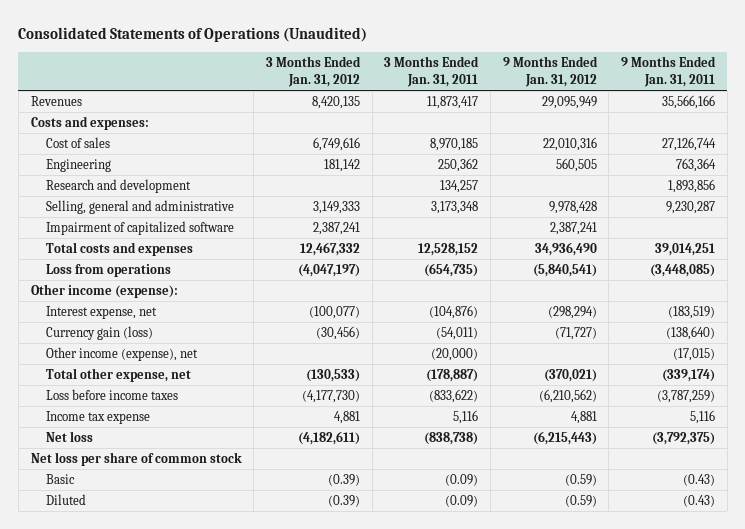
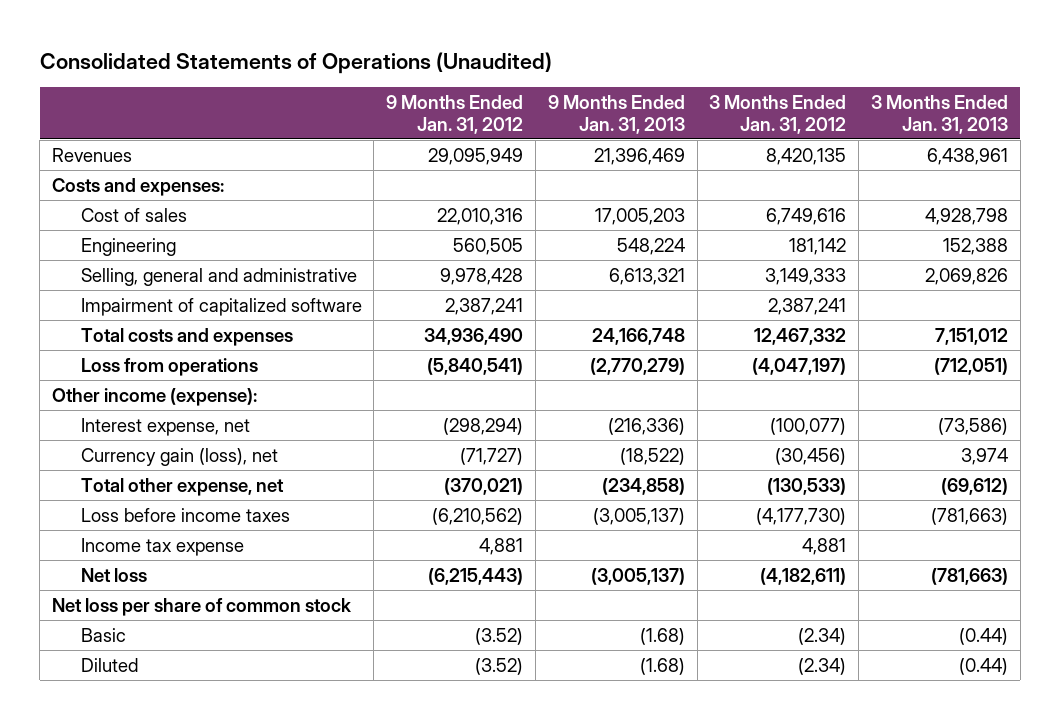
[384,56,480,88] 3 Months Ended Jan. 31, 2011 -> none
[620,56,716,88] 9 Months Ended Jan. 31, 2011 -> none
none -> [547,95,685,134] 9 Months Ended Jan. 31, 2013
none -> [870,95,1008,134] 3 Months Ended Jan. 31, 2013
[45,179,191,194] Research and development -> none
[45,347,198,362] Other income (expense), net -> none
[45,326,153,341] Currency gain (loss) -> [80,447,278,466] Currency gain (loss), net
[327,474,360,487] (0.39) -> [798,627,847,645] (2.34)
[564,474,597,487] (0.59) -> [475,627,524,645] (3.52)
[327,495,360,508] (0.39) -> [798,657,847,675] (2.34)
[564,495,597,508] (0.59) -> [475,657,524,675] (3.52)

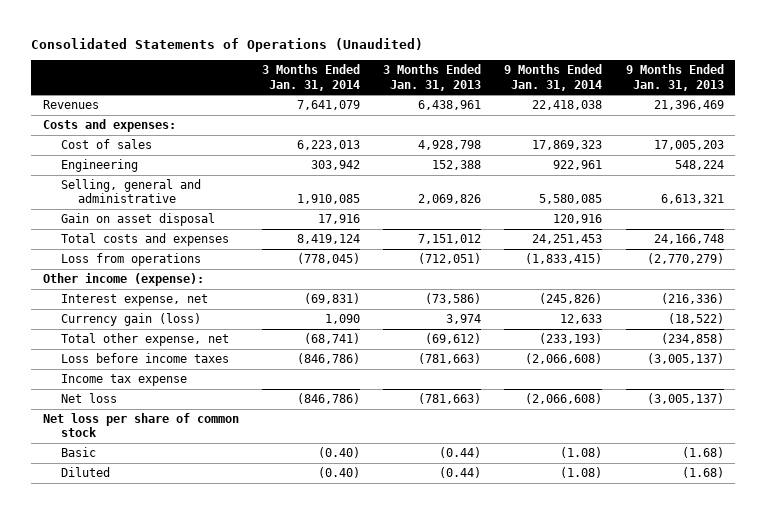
[386,95,524,134] 9 Months Ended Jan. 31, 2012 -> none
[709,95,847,134] 3 Months Ended Jan. 31, 2012 -> none
none -> [262,64,361,91] 3 Months Ended Jan. 31, 2014
none -> [504,64,603,91] 9 Months Ended Jan. 31, 2014
[80,297,362,316] Impairment of capitalized software -> none
none -> [60,212,215,226] Gain on asset disposal
[80,447,278,466] Currency gain (loss), net -> [60,312,201,326] Currency gain (loss)

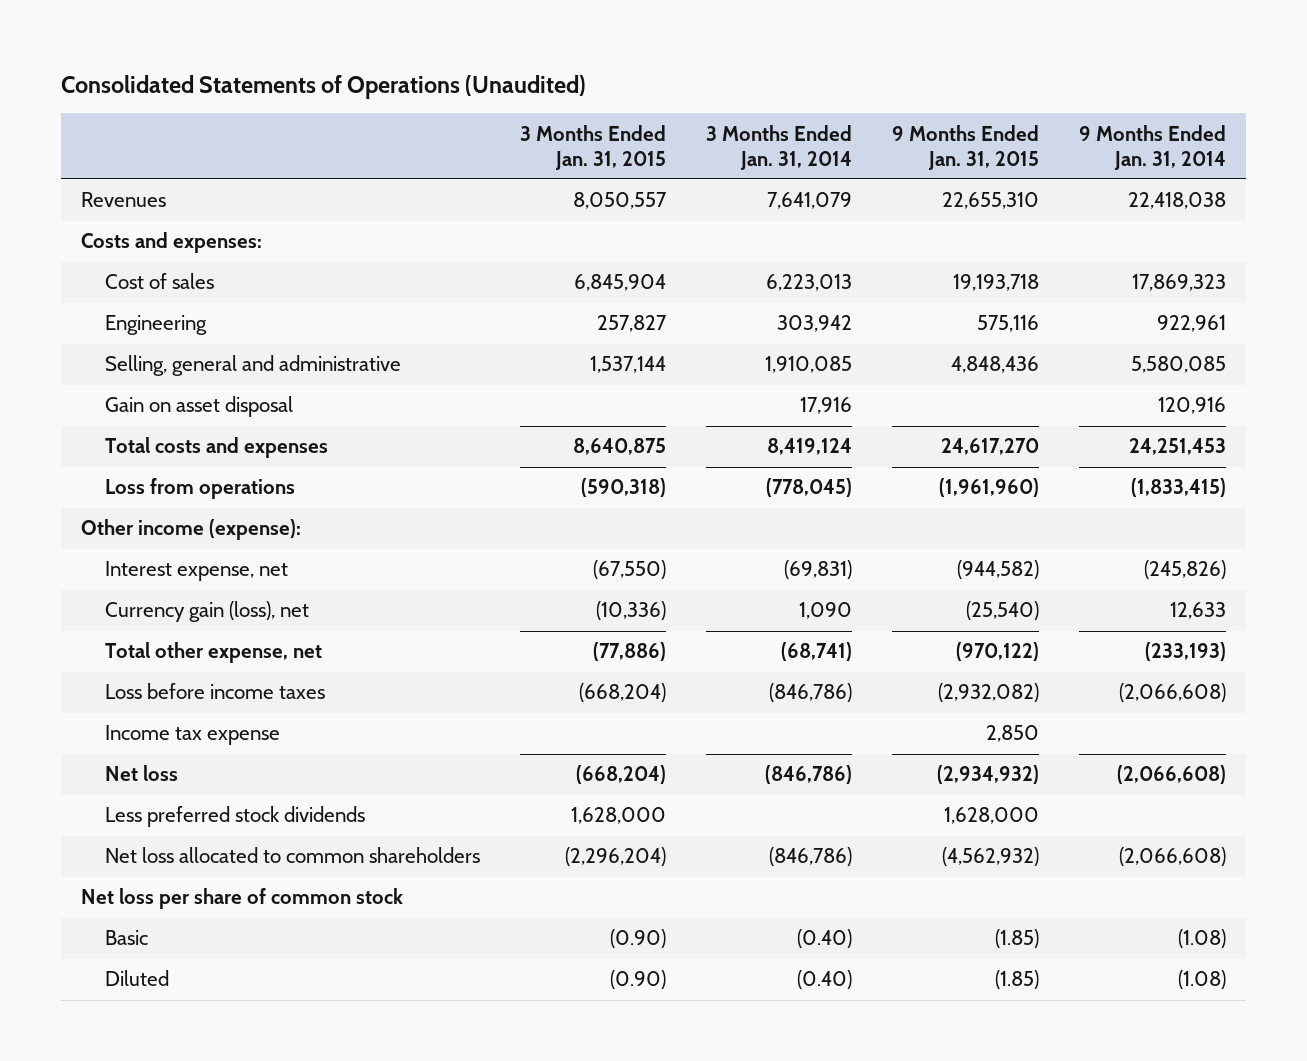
[383,64,482,91] 3 Months Ended Jan. 31, 2013 -> none
[625,64,724,91] 9 Months Ended Jan. 31, 2013 -> none
none -> [520,124,667,170] 3 Months Ended Jan. 31, 2015
none -> [892,124,1040,170] 9 Months Ended Jan. 31, 2015
[60,312,201,326] Currency gain (loss) -> [105,601,310,623] Currency gain (loss), net
none -> [105,806,366,828] Less preferred stock dividends
none -> [105,847,481,864] Net loss allocated to common shareholders

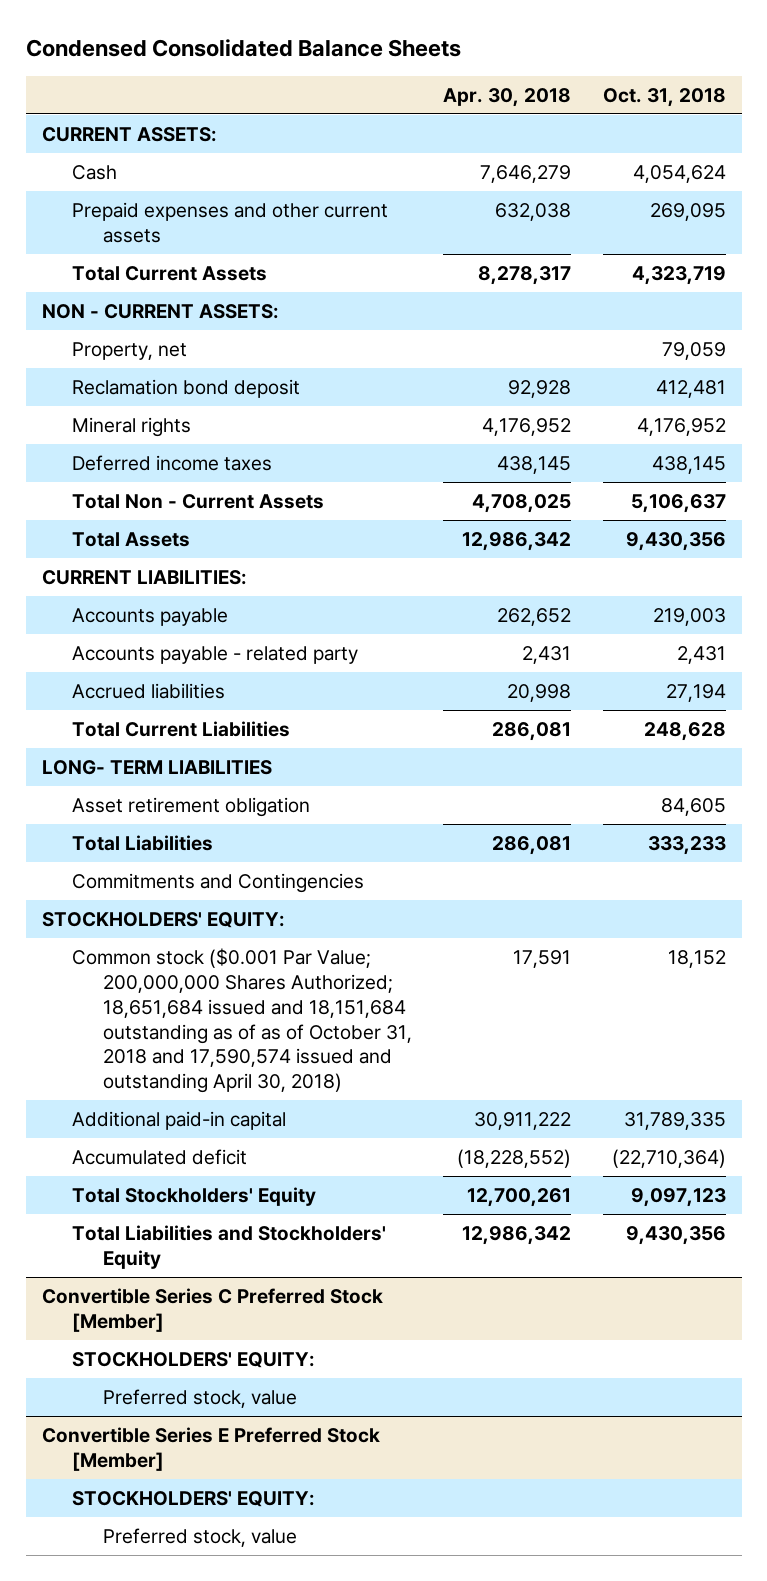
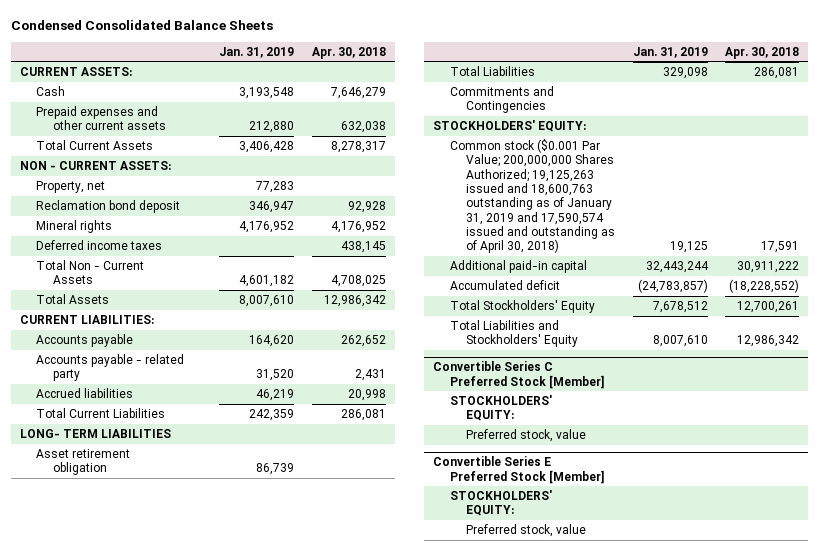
[602,87,726,107] Oct. 31, 2018 -> none
none -> [219,46,295,58] Jan. 31, 2019
[72,947,412,1094] Common stock ($0.001 Par Value; 200,000,000 Shares Authorized; 18,651,684 issued and 18,151,684 outstanding as of as of October 31, 2018 and 17,590,574 issued and outstanding April 30, 2018) -> [449,139,616,254] Common stock ($0.001 Par Value; 200,000,000 Shares Authorized; 19,125,263 issued and 18,600,763 outstanding as of January 31, 2019 and 17,590,574 issued and outstanding as of April 30, 2018)

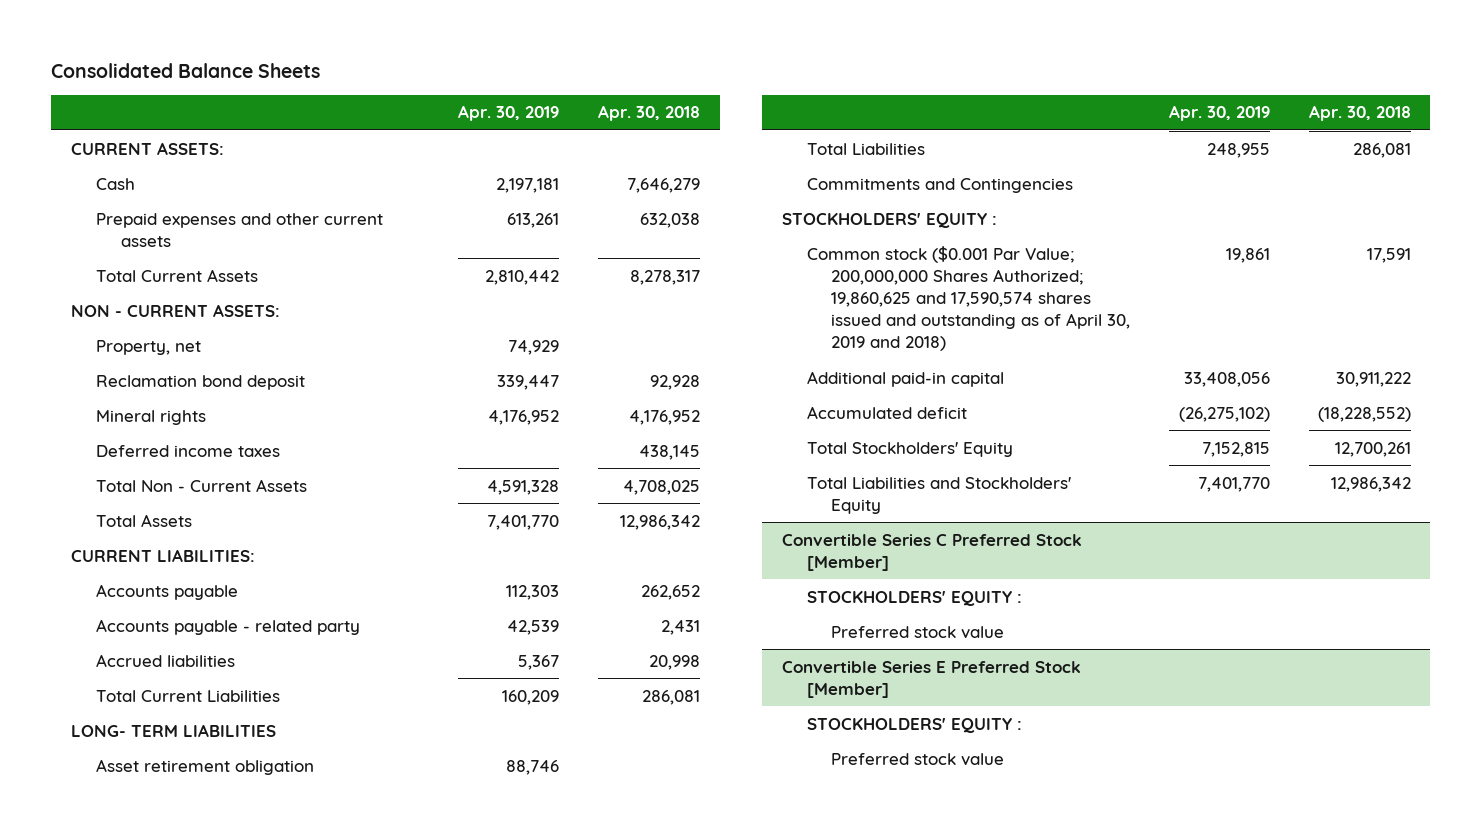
[11,19,274,30] Condensed Consolidated Balance Sheets -> [51,62,321,78] Consolidated Balance Sheets
[219,46,295,58] Jan. 31, 2019 -> none
none -> [458,105,560,122] Apr. 30, 2019
[433,120,587,133] STOCKHOLDERS' EQUITY: -> [781,212,997,228] STOCKHOLDERS' EQUITY :
[449,139,616,254] Common stock ($0.001 Par Value; 200,000,000 Shares Authorized; 19,125,263 issued and 18,600,763 outstanding as of January 31, 2019 and 17,590,574 issued and outstanding as of April 30, 2018) -> [806,245,1131,352] Common stock ($0.001 Par Value; 200,000,000 Shares Authorized; 19,860,625 and 17,590,574 shares issued and outstanding as of April 30, 2019 and 2018)
[449,395,552,422] STOCKHOLDERS' EQUITY: -> [806,590,1022,606] STOCKHOLDERS' EQUITY :
[466,429,587,443] Preferred stock, value -> [831,625,1005,639] Preferred stock value
[449,490,552,517] STOCKHOLDERS' EQUITY: -> [806,717,1022,733] STOCKHOLDERS' EQUITY :
[466,524,587,538] Preferred stock, value -> [831,752,1005,766] Preferred stock value

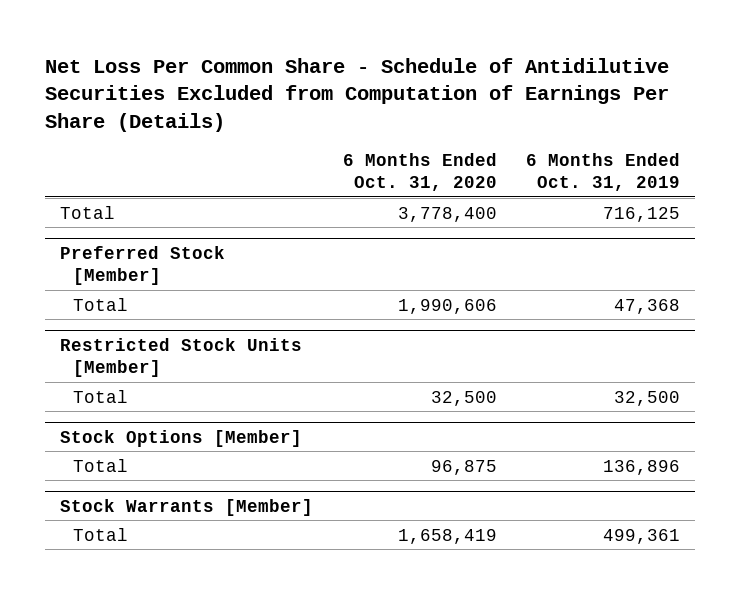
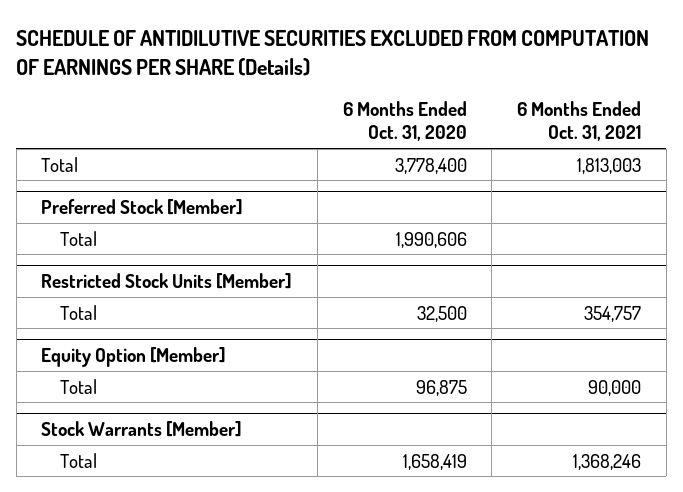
[45,57,670,132] Net Loss Per Common Share - Schedule of Antidilutive Securities Excluded from Computation of Earnings Per Share (Details) -> [16,29,650,76] SCHEDULE OF ANTIDILUTIVE SECURITIES EXCLUDED FROM COMPUTATION OF EARNINGS PER SHARE (Details)
[525,152,680,192] 6 Months Ended Oct. 31, 2019 -> none
none -> [517,101,642,142] 6 Months Ended Oct. 31, 2021
[60,429,303,447] Stock Options [Member] -> [41,347,227,368] Equity Option [Member]

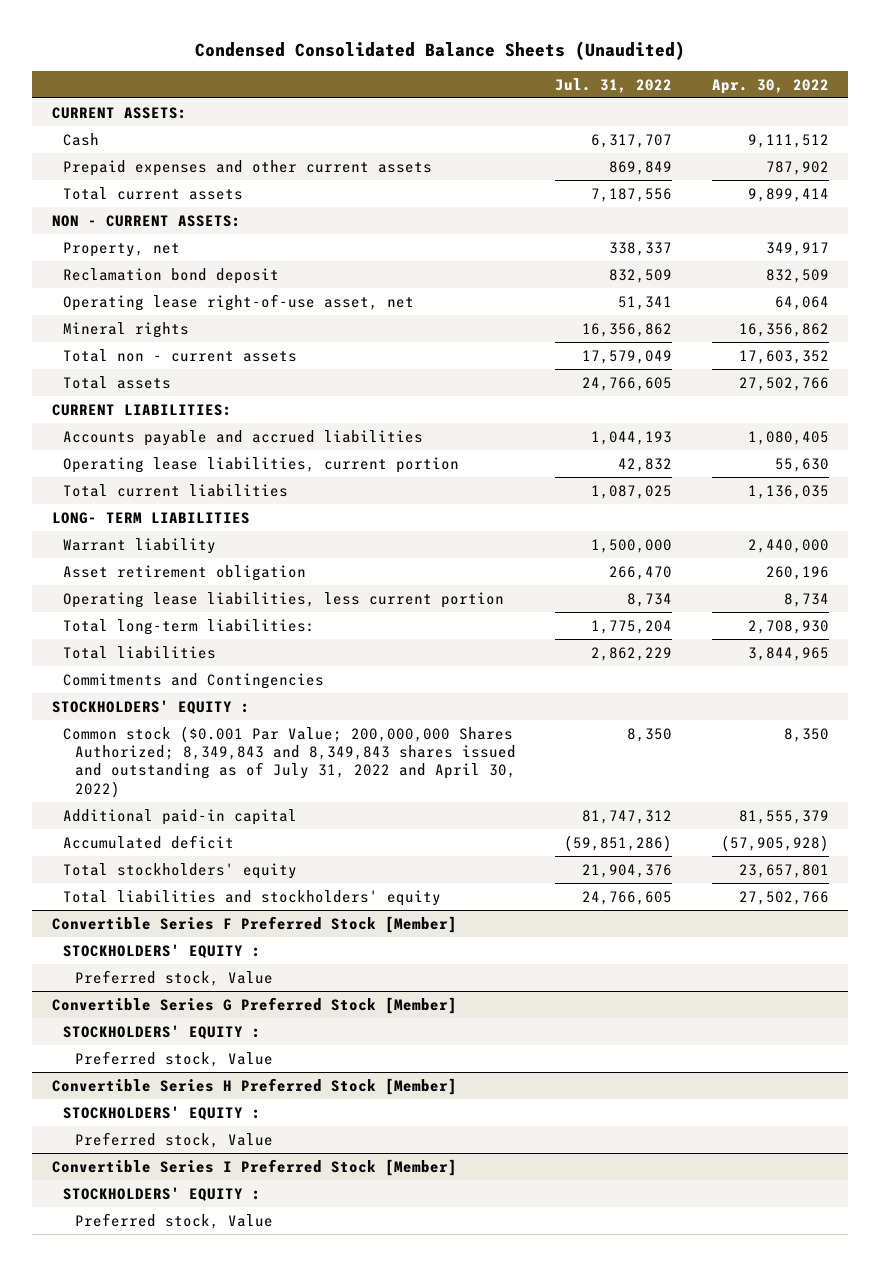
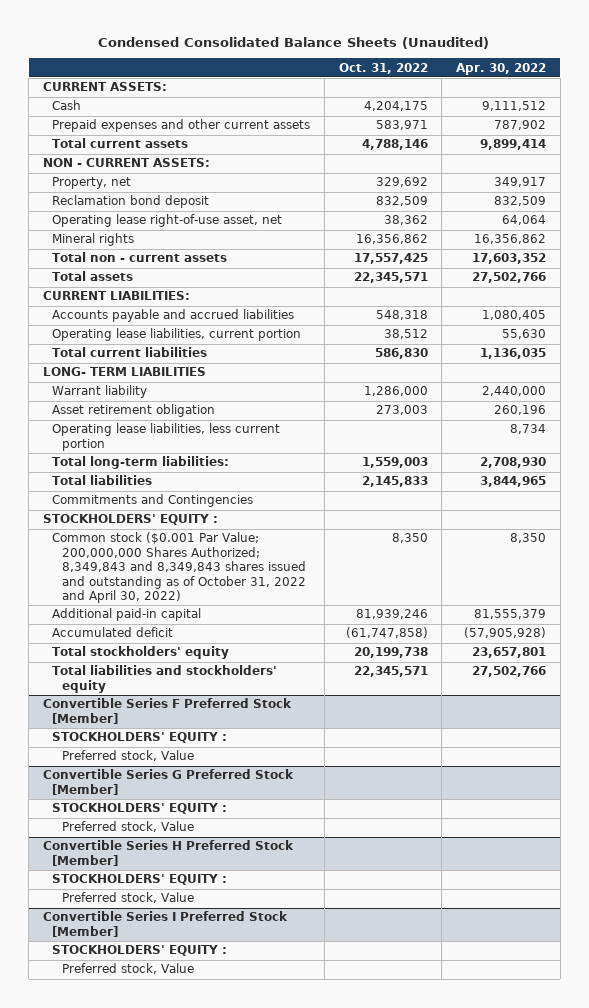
[555,77,673,93] Jul. 31, 2022 -> none
none -> [338,62,428,74] Oct. 31, 2022
[63,725,516,798] Common stock ($0.001 Par Value; 200,000,000 Shares Authorized; 8,349,843 and 8,349,843 shares issued and outstanding as of July 31, 2022 and April 30, 2022) -> [52,532,307,604] Common stock ($0.001 Par Value; 200,000,000 Shares Authorized; 8,349,843 and 8,349,843 shares issued and outstanding as of October 31, 2022 and April 30, 2022)

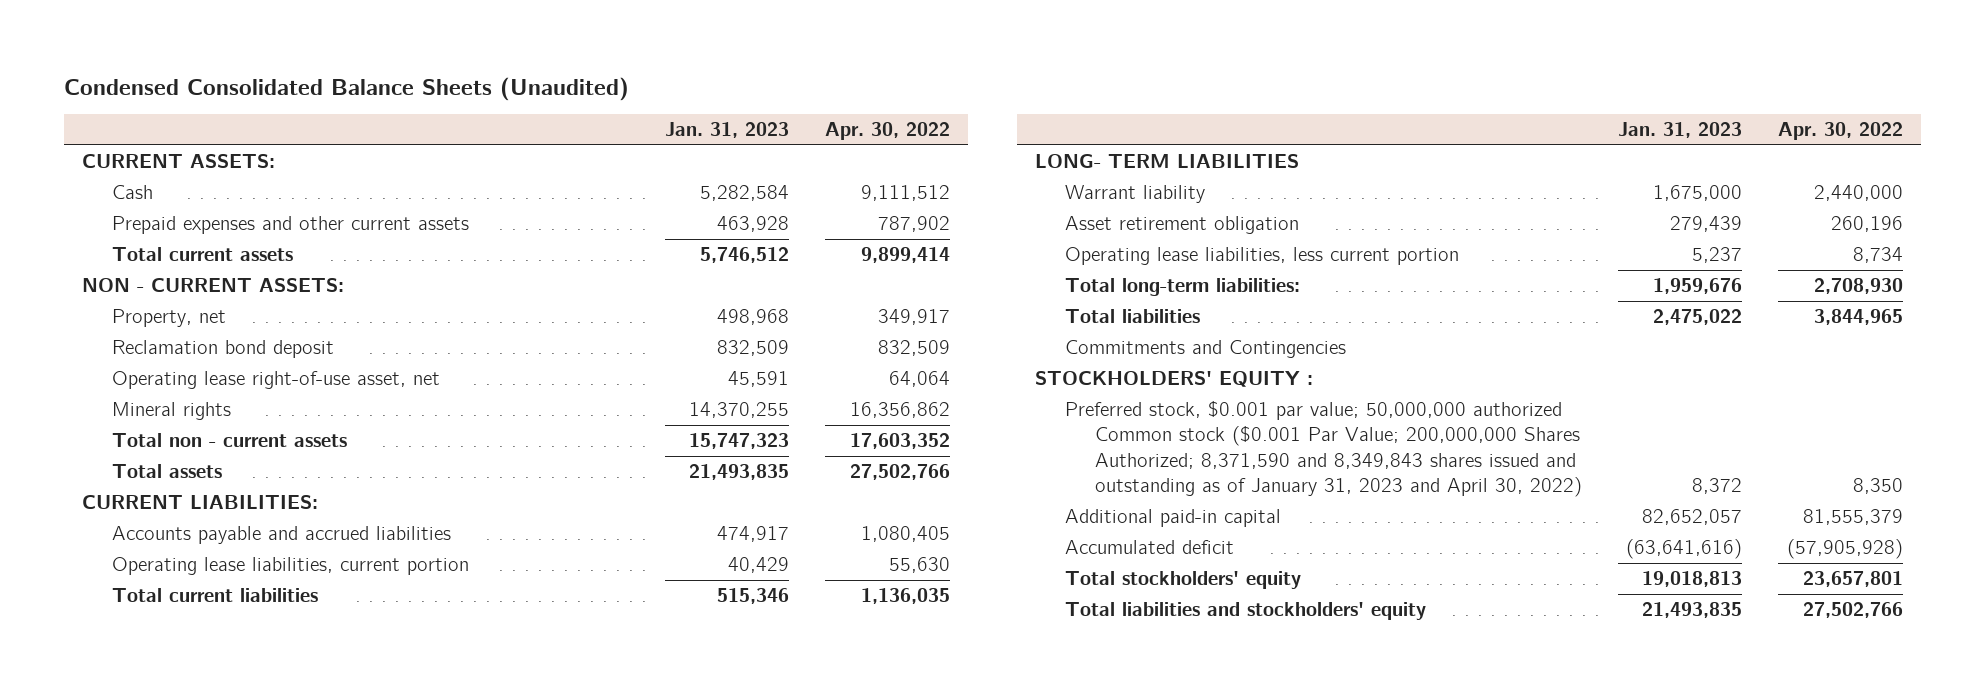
[338,62,428,74] Oct. 31, 2022 -> none
none -> [665,122,790,139] Jan. 31, 2023
[52,532,307,604] Common stock ($0.001 Par Value; 200,000,000 Shares Authorized; 8,349,843 and 8,349,843 shares issued and outstanding as of October 31, 2022 and April 30, 2022) -> [1064,401,1583,498] Preferred stock, $0.001 par value; 50,000,000 authorized Common stock ($0.001 Par Value; 200,000,000 Shares Authorized; 8,371,590 and 8,349,843 shares issued and outstanding as of January 31, 2023 and April 30, 2022)
[42,698,292,724] Convertible Series F Preferred Stock [Member] -> none
[52,732,228,744] STOCKHOLDERS' EQUITY : -> none
[62,750,195,762] Preferred stock, Value -> none
[42,769,294,795] Convertible Series G Preferred Stock [Member] -> none
[52,803,228,815] STOCKHOLDERS' EQUITY : -> none
[62,821,195,833] Preferred stock, Value -> none
[42,840,294,866] Convertible Series H Preferred Stock [Member] -> none
[52,874,228,886] STOCKHOLDERS' EQUITY : -> none
[62,892,195,904] Preferred stock, Value -> none
[42,911,288,937] Convertible Series I Preferred Stock [Member] -> none
[52,945,228,957] STOCKHOLDERS' EQUITY : -> none
[62,963,195,975] Preferred stock, Value -> none

